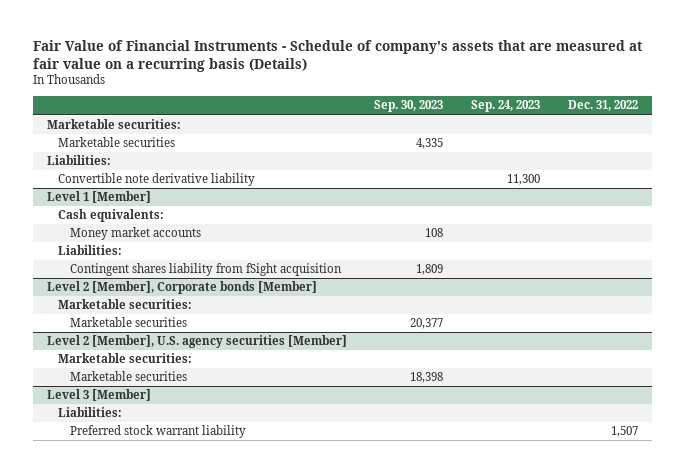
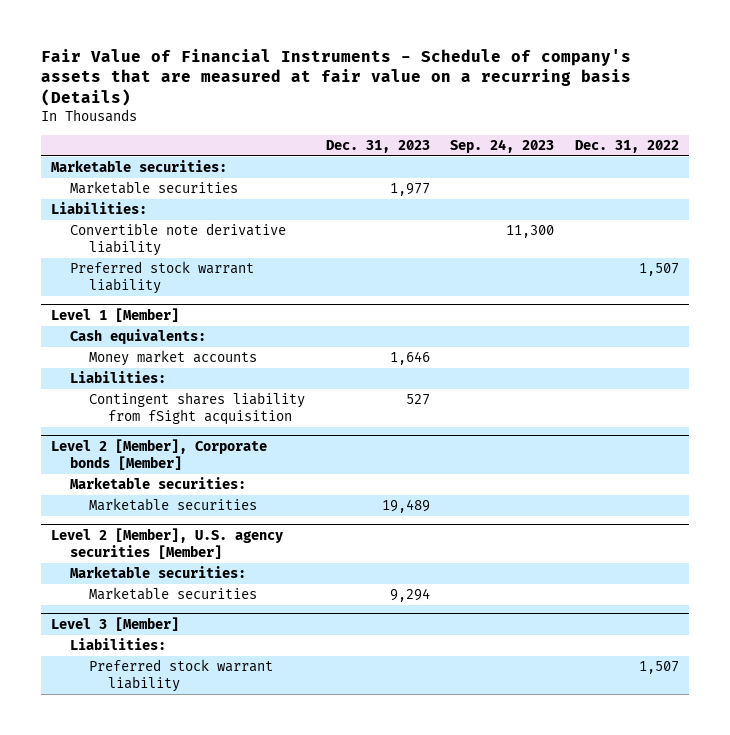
[374,100,444,113] Sep. 30, 2023 -> none
none -> [325,139,430,153] Dec. 31, 2023
none -> [69,261,254,295] Preferred stock warrant liability

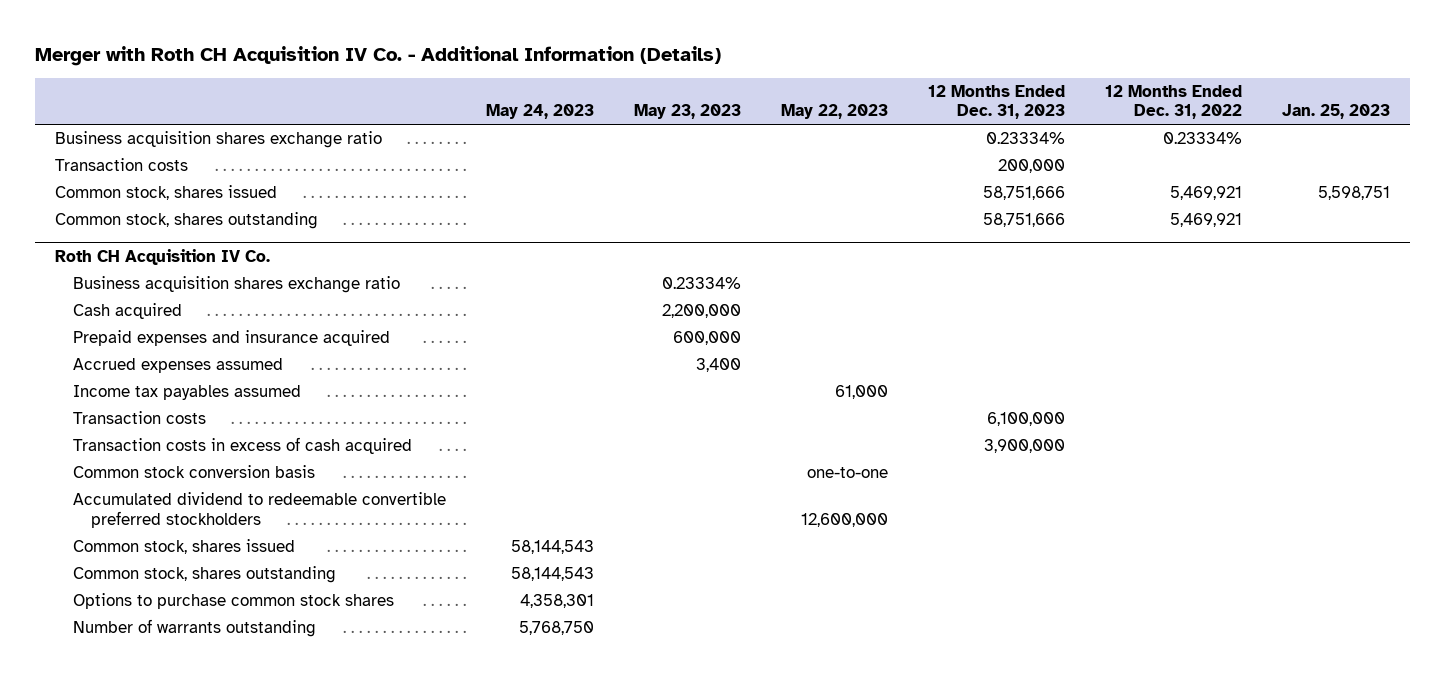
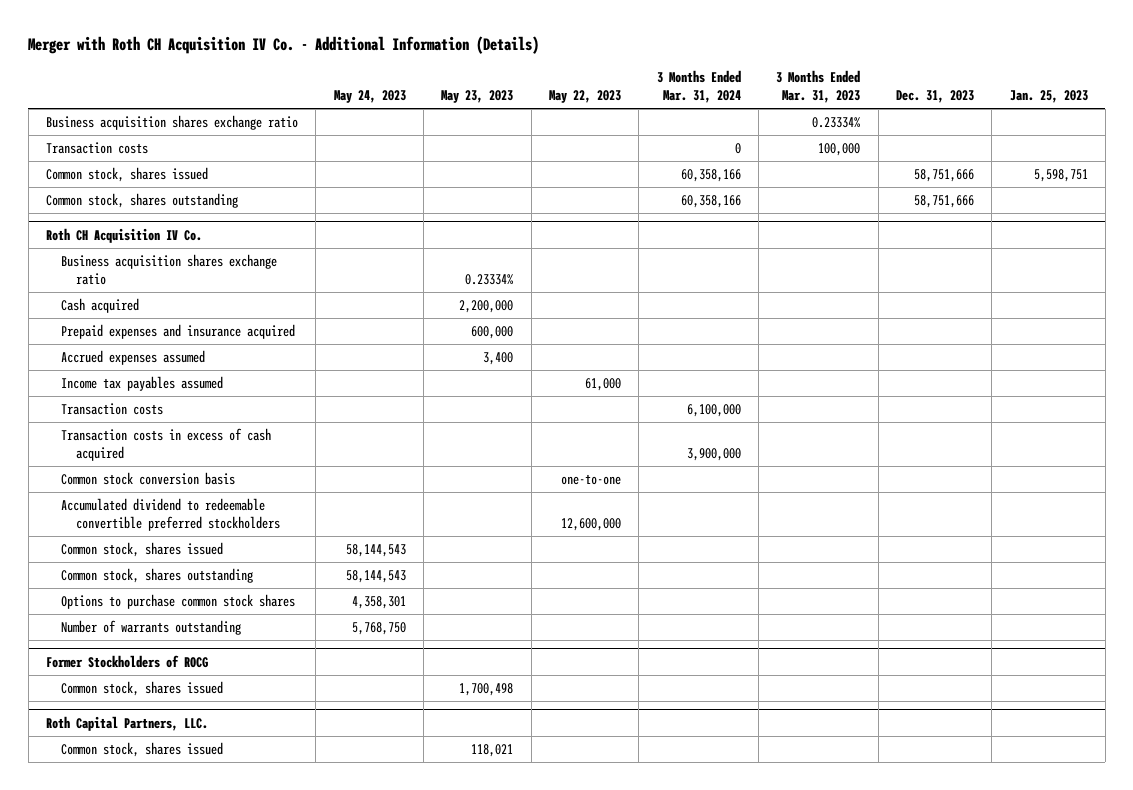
[927,84,1065,120] 12 Months Ended Dec. 31, 2023 -> none
[1105,84,1243,120] 12 Months Ended Dec. 31, 2022 -> none
none -> [656,70,741,104] 3 Months Ended Mar. 31, 2024
none -> [776,70,861,104] 3 Months Ended Mar. 31, 2023
none -> [895,90,974,104] Dec. 31, 2023
none -> [45,654,208,668] Former Stockholders of ROCG
none -> [60,680,223,696] Common stock, shares issued
none -> [45,715,208,731] Roth Capital Partners, LLC.
none -> [60,741,223,757] Common stock, shares issued

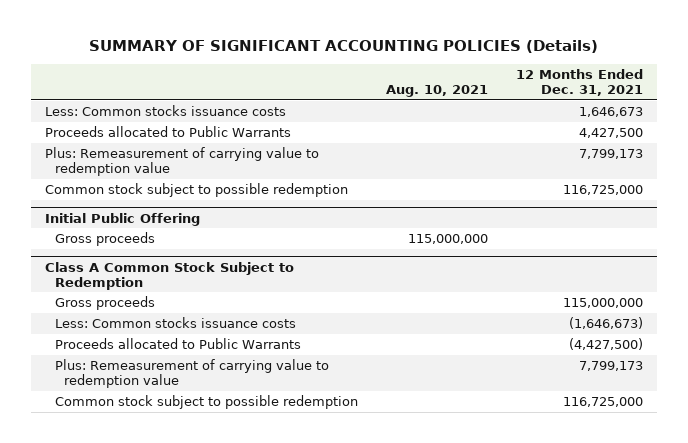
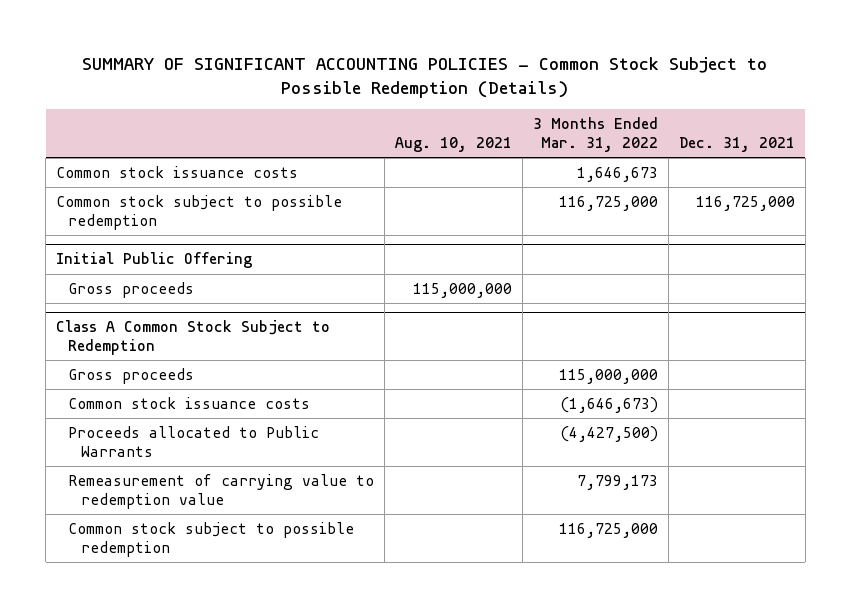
[88,39,598,53] SUMMARY OF SIGNIFICANT ACCOUNTING POLICIES (Details) -> [82,56,768,98] SUMMARY OF SIGNIFICANT ACCOUNTING POLICIES - Common Stock Subject to Possible Redemption (Details)
[516,69,644,97] 12 Months Ended Dec. 31, 2021 -> none
none -> [532,117,658,152] 3 Months Ended Mar. 31, 2022
none -> [678,136,795,152] Dec. 31, 2021
[44,126,291,138] Proceeds allocated to Public Warrants -> none
[44,147,319,177] Plus: Remeasurement of carrying value to redemption value -> none
[44,105,286,117] Less: Common stocks issuance costs -> [55,166,298,179] Common stock issuance costs
[54,317,296,329] Less: Common stocks issuance costs -> [68,397,311,410] Common stock issuance costs
[54,359,329,389] Plus: Remeasurement of carrying value to redemption value -> [68,474,375,509] Remeasurement of carrying value to redemption value

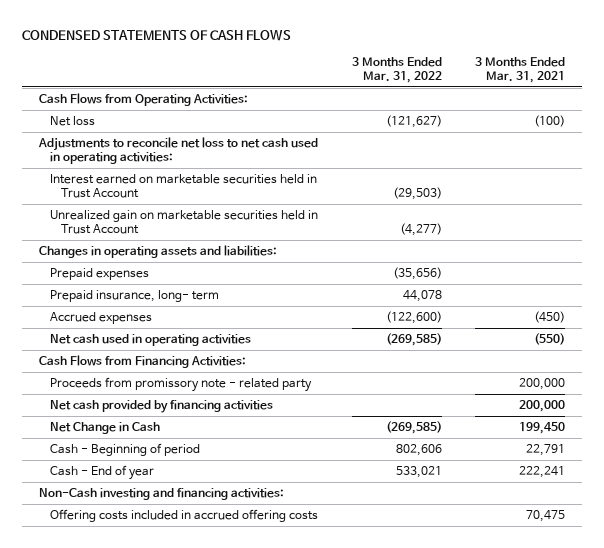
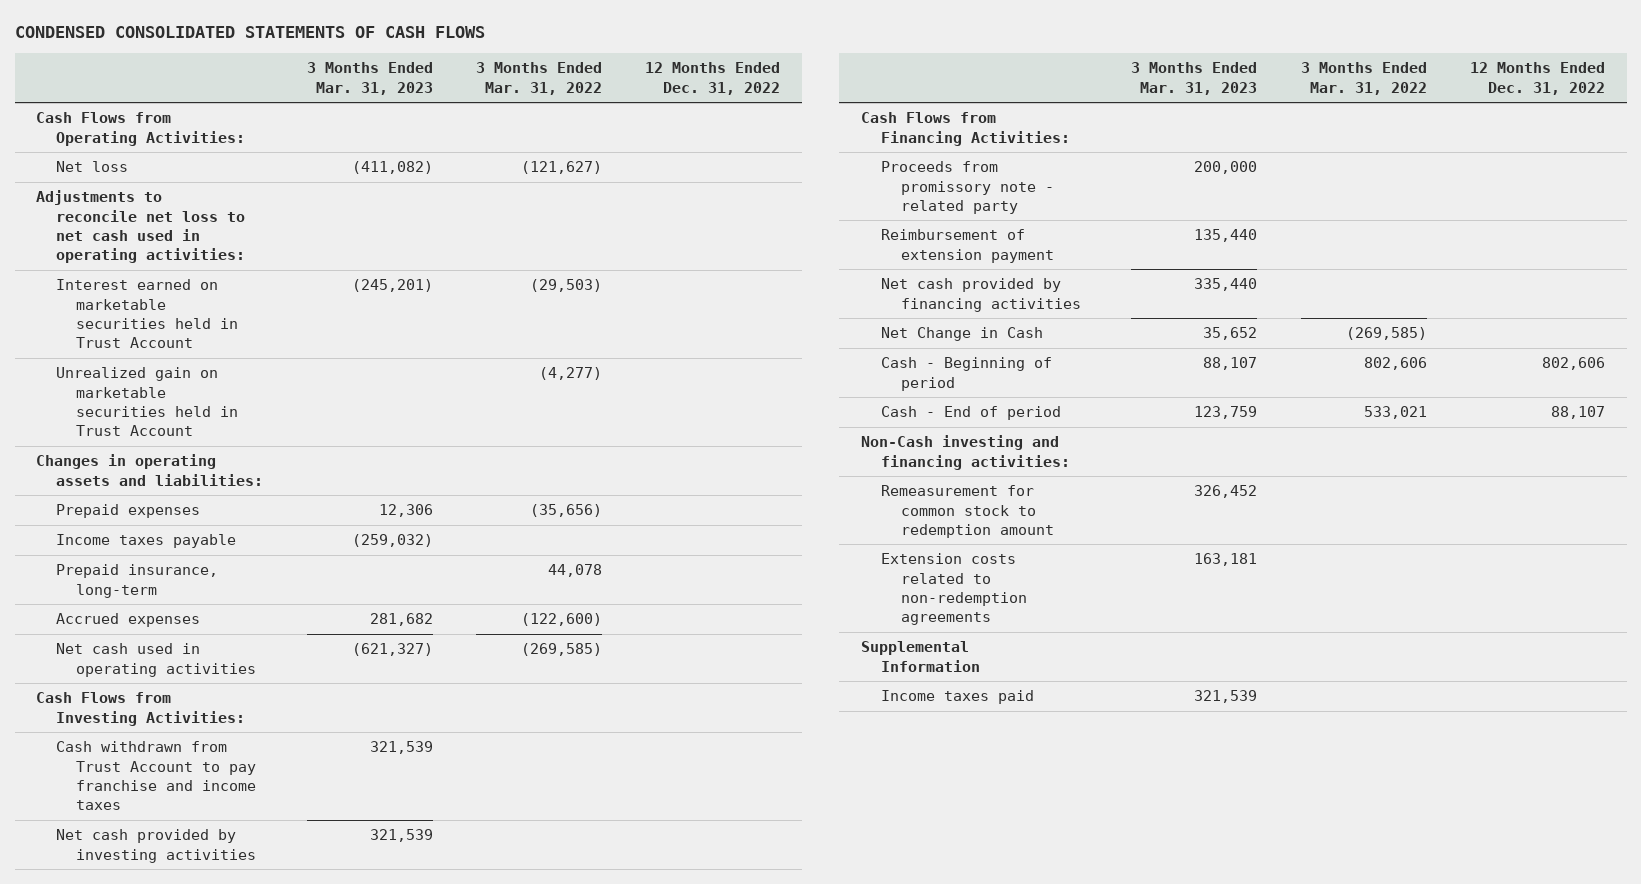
[22,29,292,41] CONDENSED STATEMENTS OF CASH FLOWS -> [14,25,485,38] CONDENSED CONSOLIDATED STATEMENTS OF CASH FLOWS
[475,57,566,84] 3 Months Ended Mar. 31, 2021 -> none
none -> [306,62,433,95] 3 Months Ended Mar. 31, 2023
none -> [645,62,781,95] 12 Months Ended Dec. 31, 2022
none -> [56,534,237,549] Income taxes payable
[49,289,219,302] Prepaid insurance, long- term -> [56,564,219,598] Prepaid insurance, long-term
none -> [36,692,246,726] Cash Flows from Investing Activities:
none -> [56,741,257,811] Cash withdrawn from Trust Account to pay franchise and income taxes
none -> [56,829,257,863] Net cash provided by investing activities
none -> [881,229,1054,263] Reimbursement of extension payment
[49,464,154,480] Cash - End of year -> [881,406,1062,421] Cash - End of period
[49,508,318,522] Offering costs included in accrued offering costs -> none
none -> [881,485,1054,538] Remeasurement for common stock to redemption amount
none -> [881,553,1027,626] Extension costs related to non-redemption agreements
none -> [861,641,981,672] Supplemental Information
none -> [881,690,1035,705] Income taxes paid

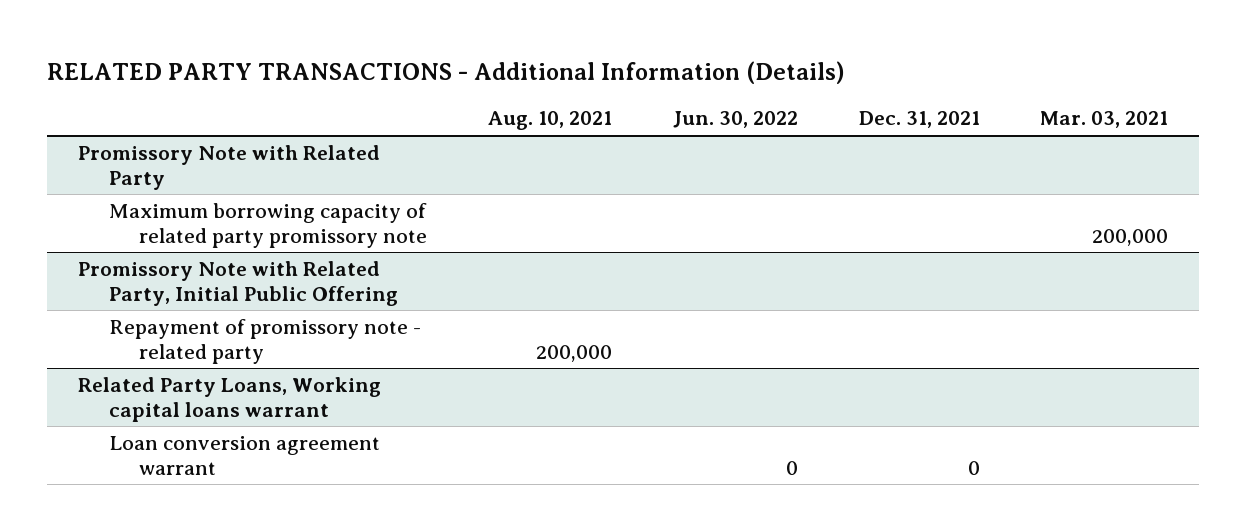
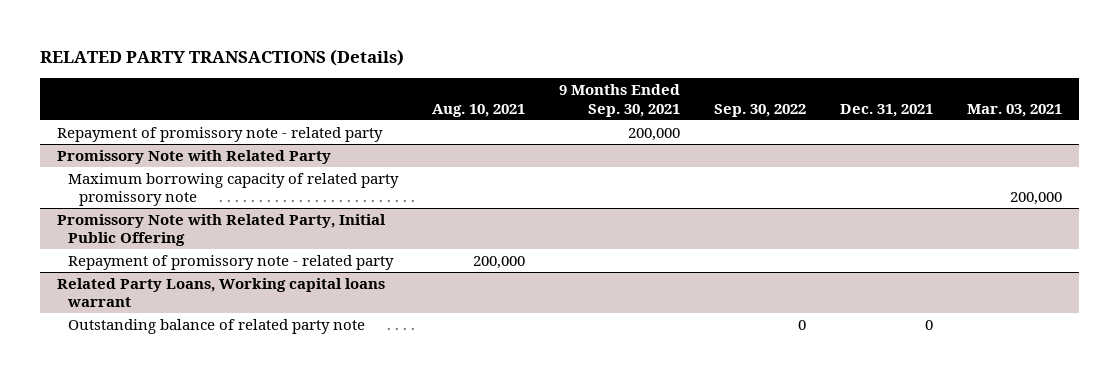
[47,61,846,85] RELATED PARTY TRANSACTIONS - Additional Information (Details) -> [40,49,405,67] RELATED PARTY TRANSACTIONS (Details)
[672,111,798,129] Jun. 30, 2022 -> none
none -> [558,84,680,117] 9 Months Ended Sep. 30, 2021
none -> [713,103,806,117] Sep. 30, 2022
none -> [57,126,384,142] Repayment of promissory note - related party
[108,436,380,475] Loan conversion agreement warrant -> none
none -> [68,318,366,334] Outstanding balance of related party note

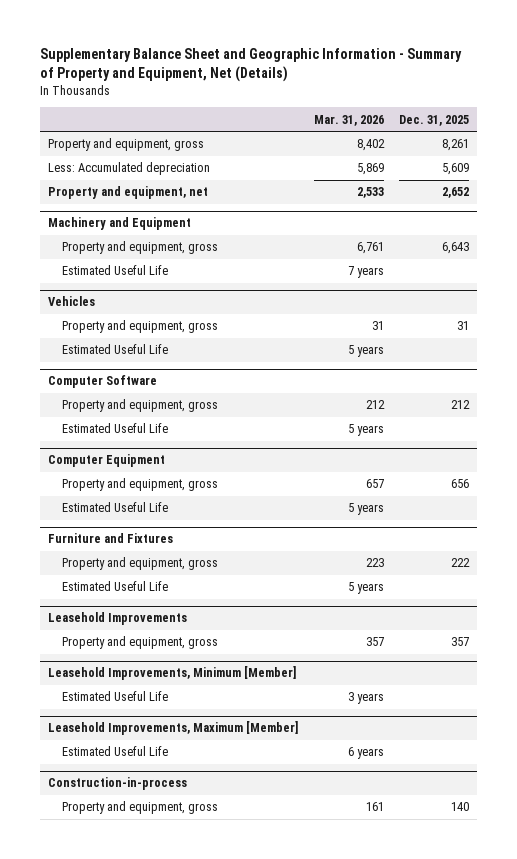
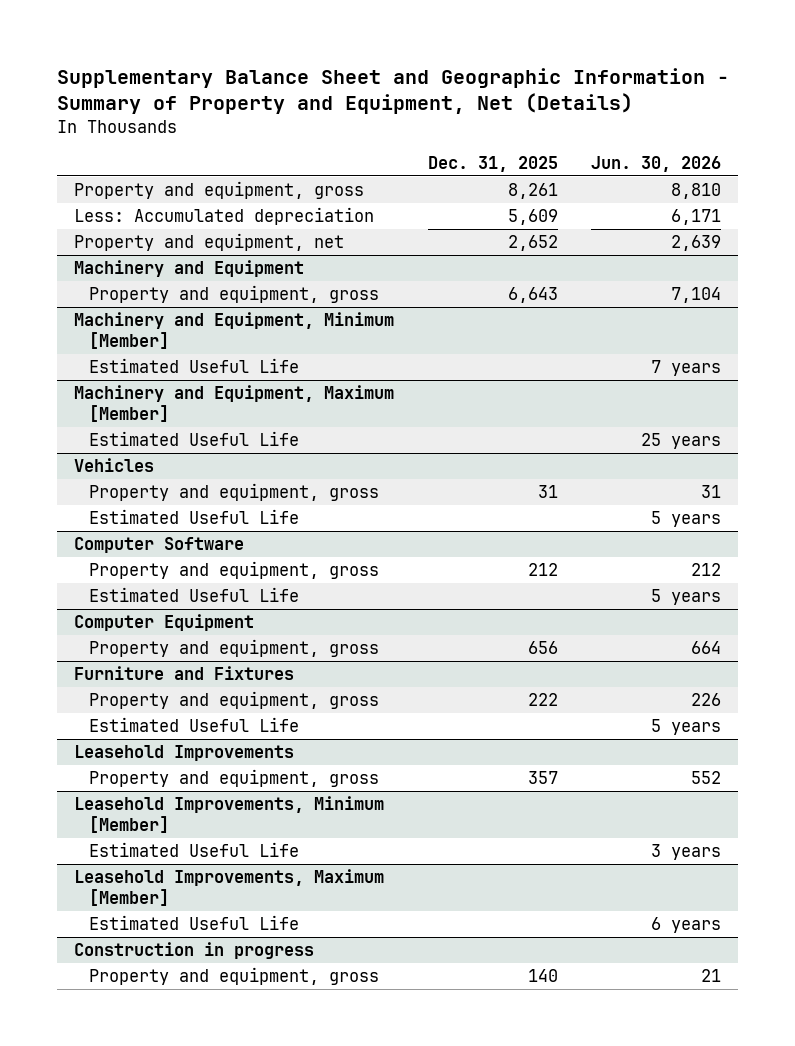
[313,114,384,126] Mar. 31, 2026 -> none
none -> [591,155,722,172] Jun. 30, 2026
[61,265,168,276] Estimated Useful Life -> none
none -> [73,312,394,350] Machinery and Equipment, Minimum [Member]
none -> [88,358,299,374] Estimated Useful Life
none -> [73,385,394,423] Machinery and Equipment, Maximum [Member]
none -> [88,431,299,447] Estimated Useful Life
[61,502,168,513] Estimated Useful Life -> none
[48,777,188,791] Construction-in-process -> [73,942,314,960] Construction in progress

